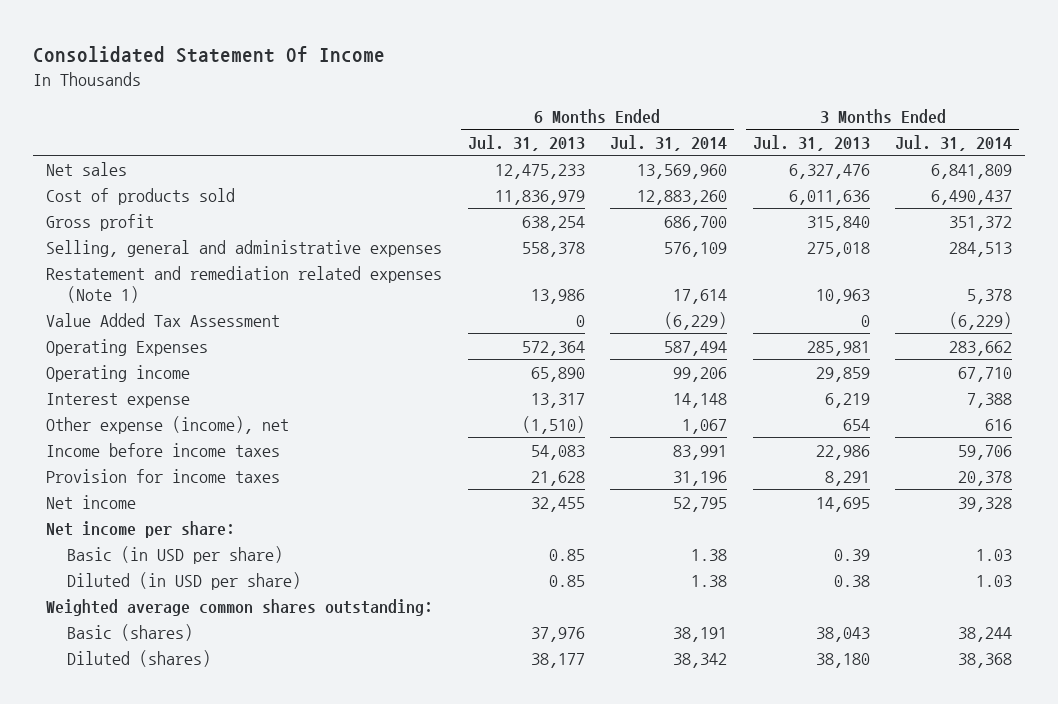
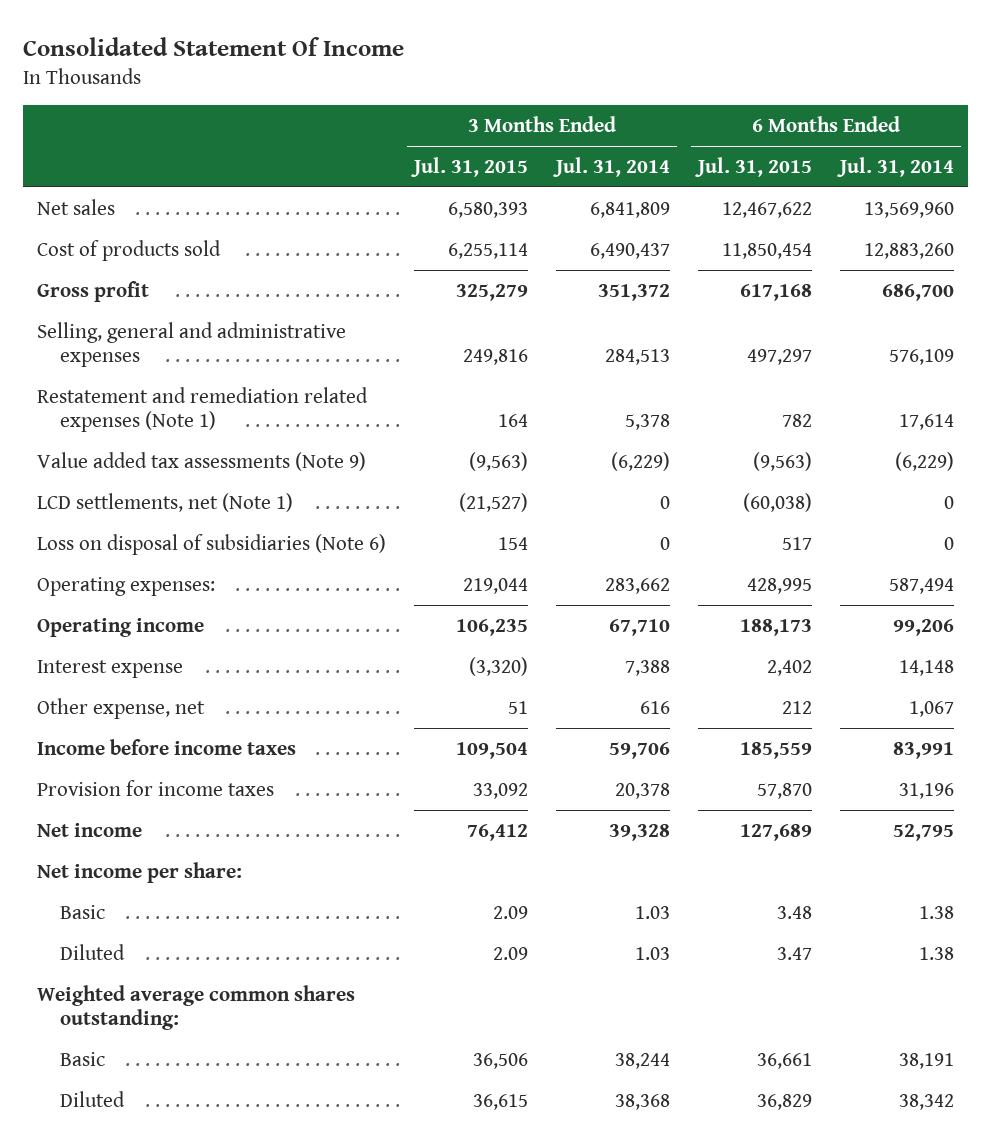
[467,134,585,151] Jul. 31, 2013 -> none
[752,134,870,151] Jul. 31, 2013 -> none
none -> [410,156,528,177] Jul. 31, 2015
none -> [694,156,812,177] Jul. 31, 2015
[46,312,281,327] Value Added Tax Assessment -> [36,451,366,471] Value added tax assessments (Note 9)
none -> [36,492,293,512] LCD settlements, net (Note 1)
none -> [36,533,386,555] Loss on disposal of subsidiaries (Note 6)
[46,338,209,356] Operating Expenses -> [36,576,215,596] Operating expenses:
[46,415,290,434] Other expense (income), net -> [36,697,205,719] Other expense, net
[67,545,284,564] Basic (in USD per share) -> [60,904,106,919] Basic
[67,571,302,590] Diluted (in USD per share) -> [60,943,126,960] Diluted
[67,623,194,641] Basic (shares) -> [60,1051,106,1066] Basic
[67,649,212,667] Diluted (shares) -> [60,1090,126,1107] Diluted

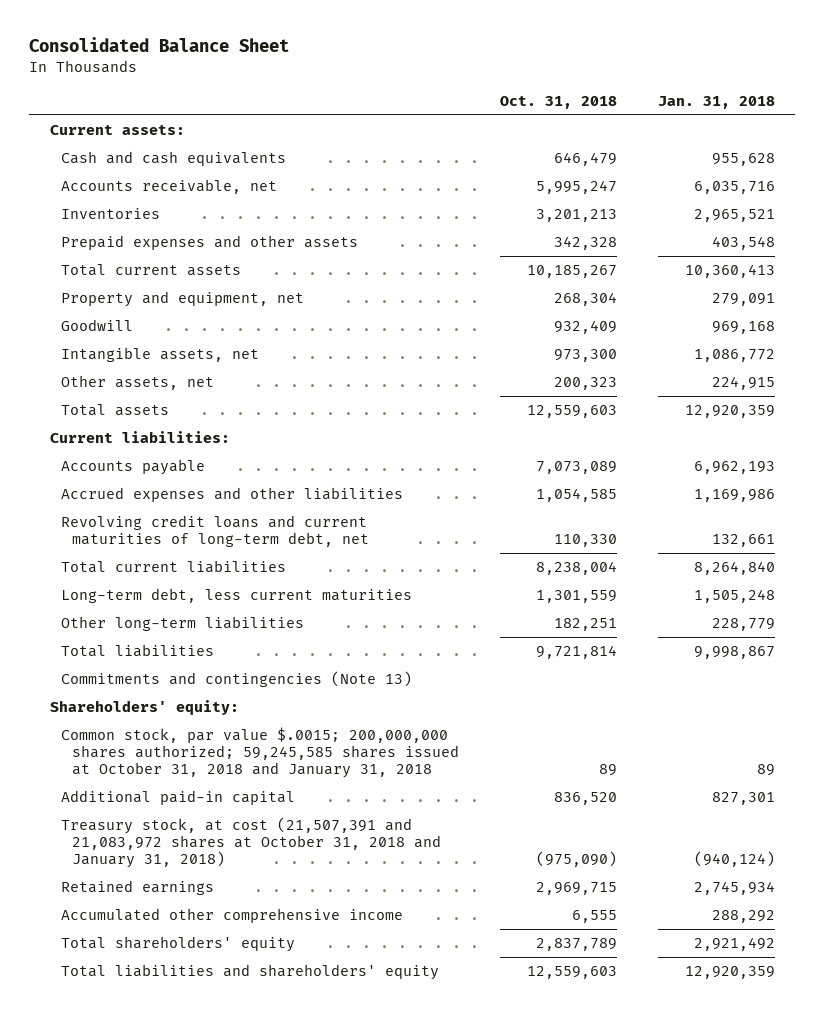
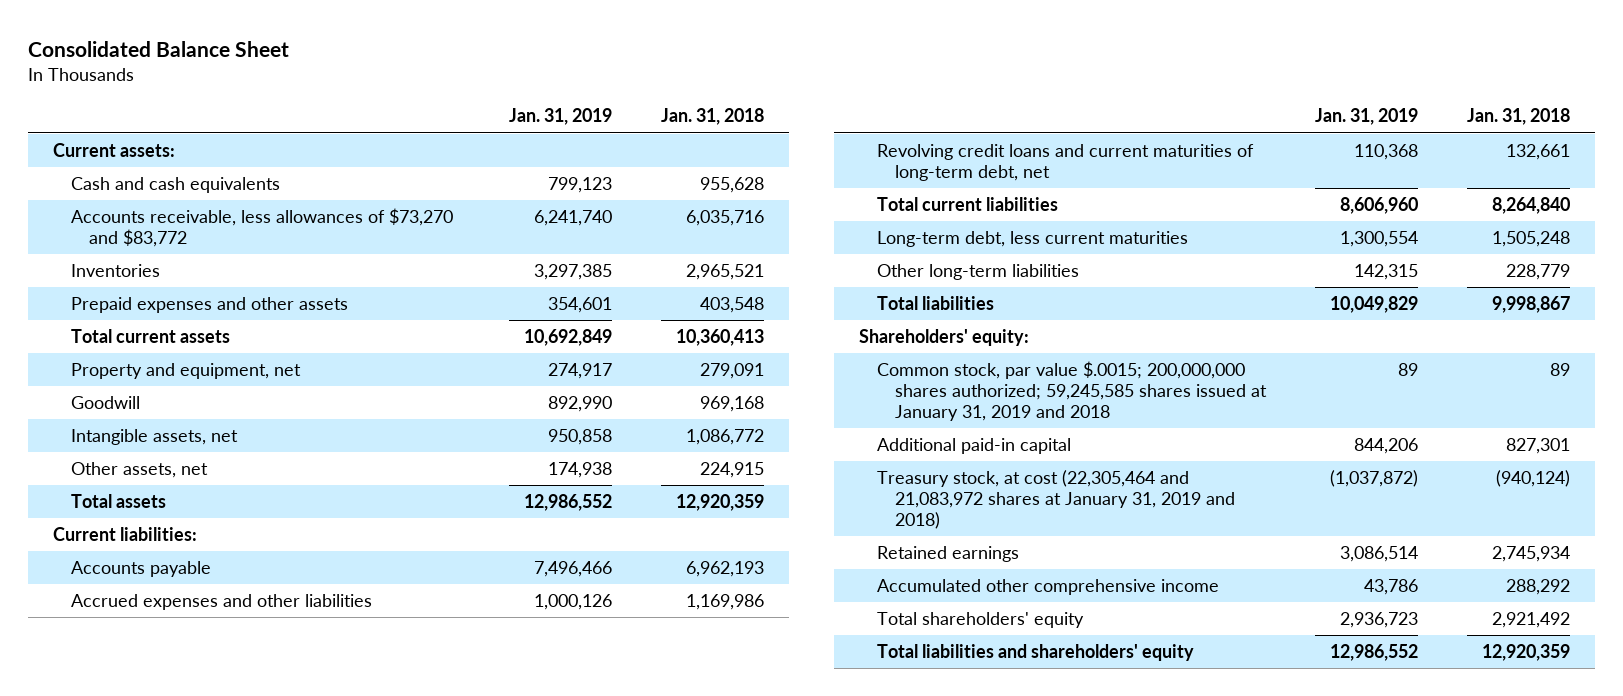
[499,95,617,109] Oct. 31, 2018 -> none
none -> [508,108,612,126] Jan. 31, 2019
[60,179,277,195] Accounts receivable, net -> [70,208,453,248] Accounts receivable, less allowances of $73,270 and $83,772
[60,671,412,688] Commitments and contingencies (Note 13) -> none
[60,727,460,779] Common stock, par value $.0015; 200,000,000 shares authorized; 59,245,585 shares issued at October 31, 2018 and January 31, 2018 -> [876,361,1267,422] Common stock, par value $.0015; 200,000,000 shares authorized; 59,245,585 shares issued at January 31, 2019 and 2018
[60,817,442,869] Treasury stock, at cost (21,507,391 and 21,083,972 shares at October 31, 2018 and January 31, 2018) -> [876,470,1235,530] Treasury stock, at cost (22,305,464 and 21,083,972 shares at January 31, 2019 and 2018)

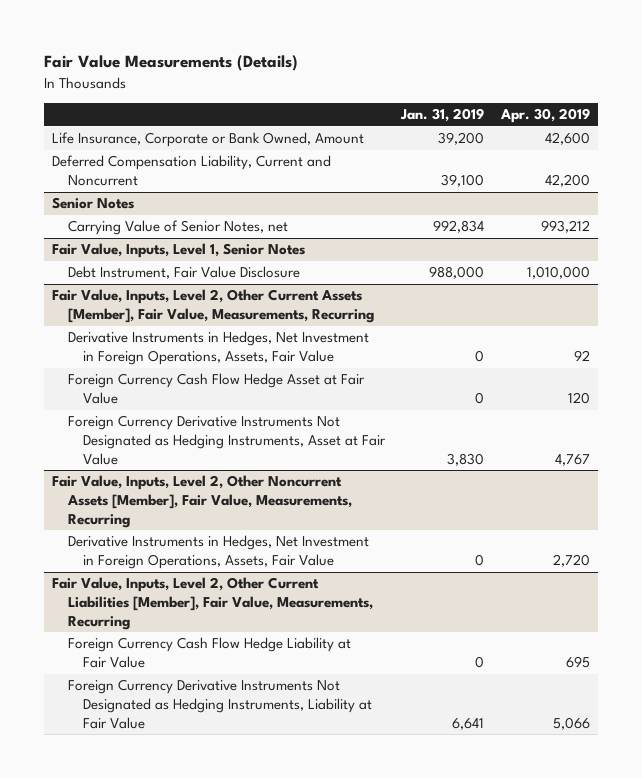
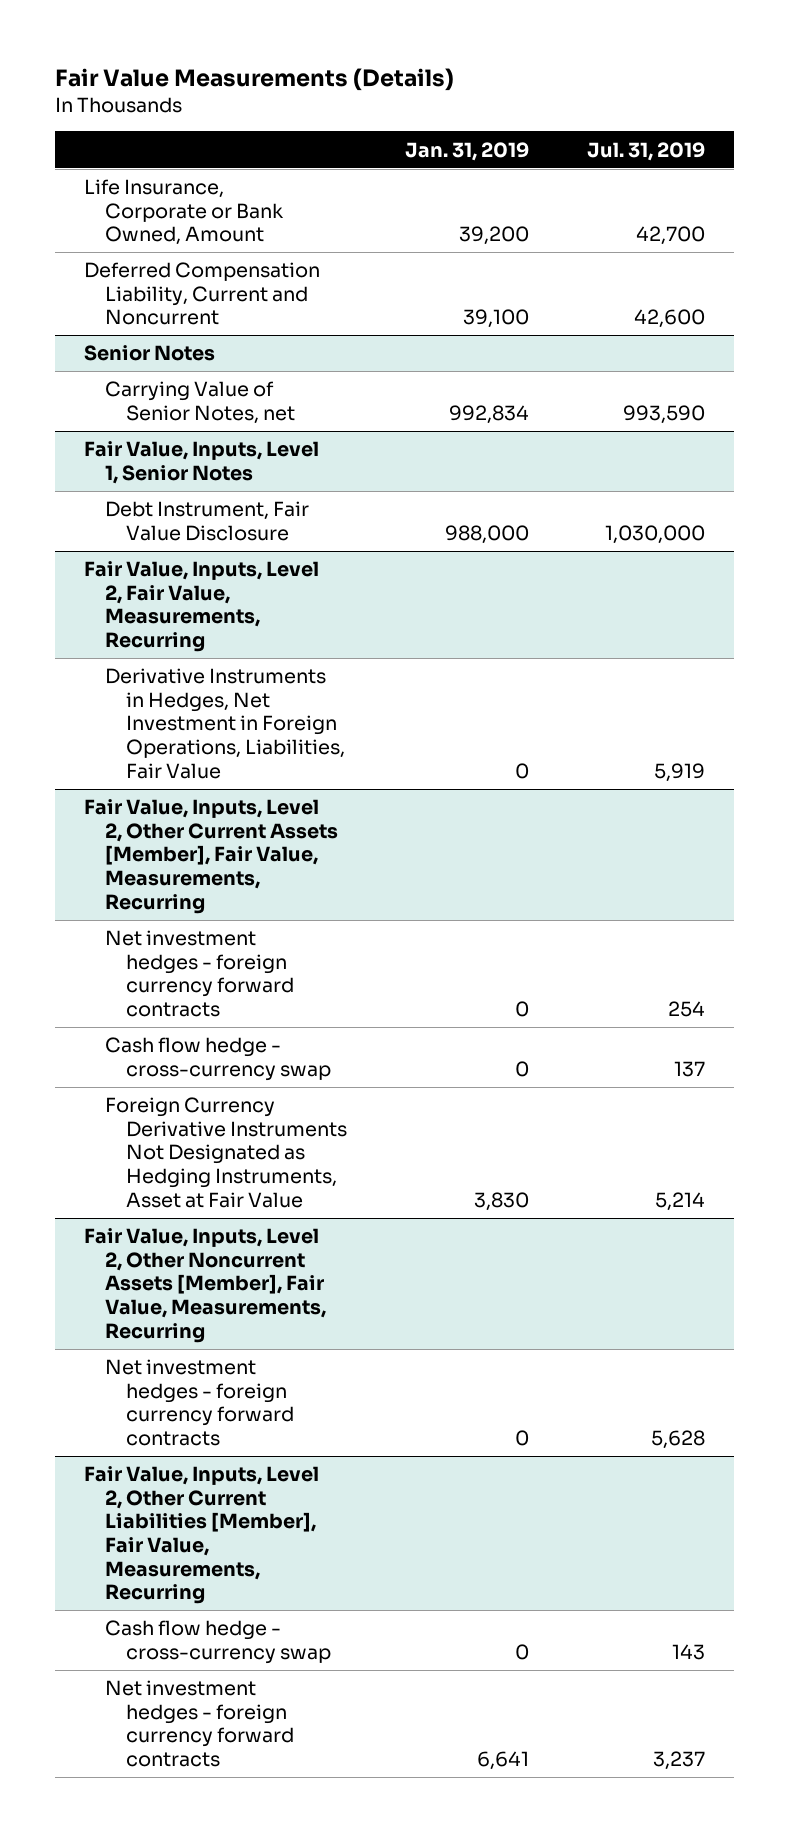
[499,107,590,123] Apr. 30, 2019 -> none
none -> [586,141,705,161] Jul. 31, 2019
none -> [84,561,320,653] Fair Value, Inputs, Level 2, Fair Value, Measurements, Recurring
none -> [105,668,345,779] Derivative Instruments in Hedges, Net Investment in Foreign Operations, Liabilities, Fair Value
[67,331,369,366] Derivative Instruments in Hedges, Net Investment in Foreign Operations, Assets, Fair Value -> [105,930,294,1018] Net investment hedges - foreign currency forward contracts
[67,373,365,405] Foreign Currency Cash Flow Hedge Asset at Fair Value -> [105,1037,331,1081] Cash flow hedge - cross-currency swap
[67,535,369,570] Derivative Instruments in Hedges, Net Investment in Foreign Operations, Assets, Fair Value -> [105,1359,294,1447] Net investment hedges - foreign currency forward contracts
[67,637,351,669] Foreign Currency Cash Flow Hedge Liability at Fair Value -> [105,1620,331,1664] Cash flow hedge - cross-currency swap
[67,679,373,729] Foreign Currency Derivative Instruments Not Designated as Hedging Instruments, Liability at Fair Value -> [105,1680,294,1768] Net investment hedges - foreign currency forward contracts

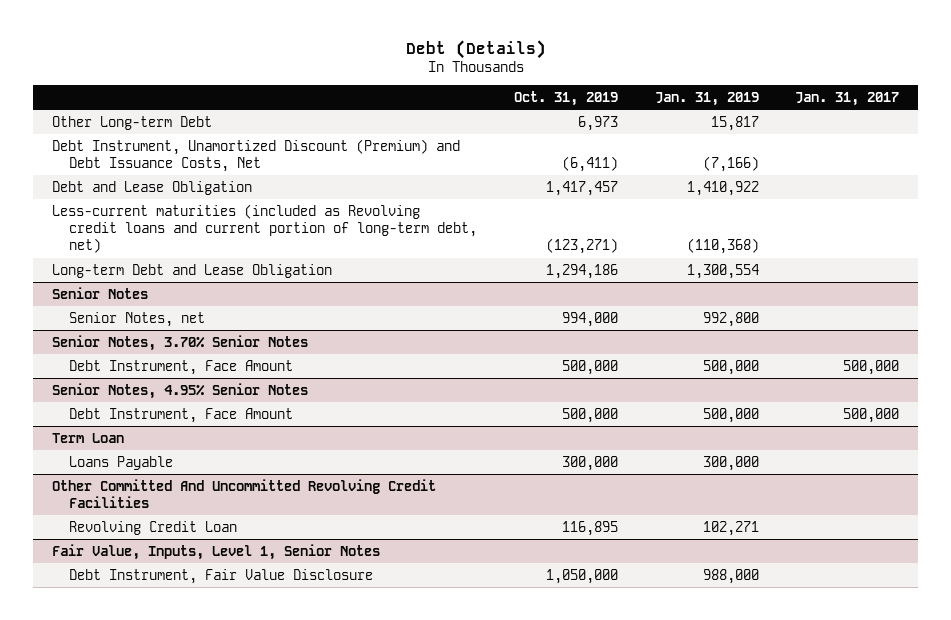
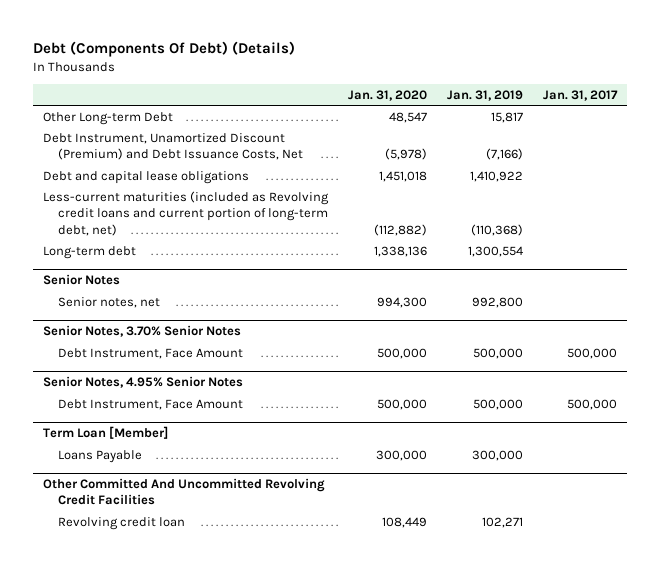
[405,39,546,59] Debt (Details) -> [32,41,295,58] Debt (Components Of Debt) (Details)
[513,90,618,106] Oct. 31, 2019 -> none
none -> [348,89,428,101] Jan. 31, 2020
[51,180,252,195] Debt and Lease Obligation -> [42,170,249,184] Debt and capital lease obligations
[51,263,332,278] Long-term Debt and Lease Obligation -> [42,245,136,259] Long-term debt
[68,311,205,327] Senior Notes, net -> [58,296,161,308] Senior notes, net
[51,432,124,443] Term Loan -> [42,426,168,440] Term Loan [Member]
[51,543,380,560] Fair Value, Inputs, Level 1, Senior Notes -> none
[68,568,373,584] Debt Instrument, Fair Value Disclosure -> none
[68,520,237,535] Revolving Credit Loan -> [58,516,186,530] Revolving credit loan

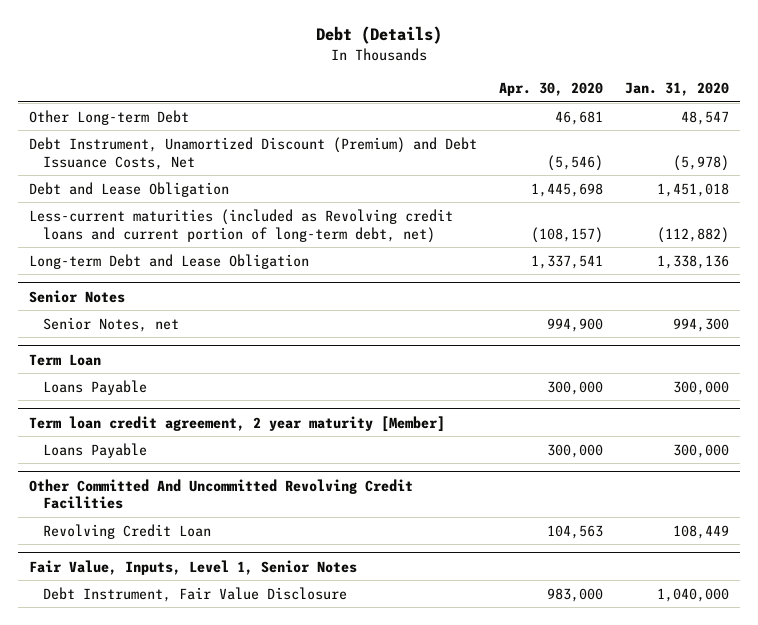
[32,41,295,58] Debt (Components Of Debt) (Details) -> [315,26,442,45] Debt (Details)
[446,89,523,101] Jan. 31, 2019 -> none
[542,89,618,101] Jan. 31, 2017 -> none
none -> [498,81,603,96] Apr. 30, 2020
[42,170,249,184] Debt and capital lease obligations -> [28,181,229,197] Debt and Lease Obligation
[42,245,136,259] Long-term debt -> [28,253,309,269] Long-term Debt and Lease Obligation
[42,325,241,338] Senior Notes, 3.70% Senior Notes -> none
[58,347,244,359] Debt Instrument, Face Amount -> none
[42,376,243,389] Senior Notes, 4.95% Senior Notes -> none
[58,398,244,410] Debt Instrument, Face Amount -> none
[58,296,161,308] Senior notes, net -> [42,316,179,332] Senior Notes, net
[42,426,168,440] Term Loan [Member] -> [28,353,101,366] Term Loan
none -> [28,415,445,432] Term loan credit agreement, 2 year maturity [Member]
none -> [42,442,147,458] Loans Payable
[58,516,186,530] Revolving credit loan -> [42,523,211,539] Revolving Credit Loan
none -> [28,559,357,575] Fair Value, Inputs, Level 1, Senior Notes
none -> [42,586,347,602] Debt Instrument, Fair Value Disclosure

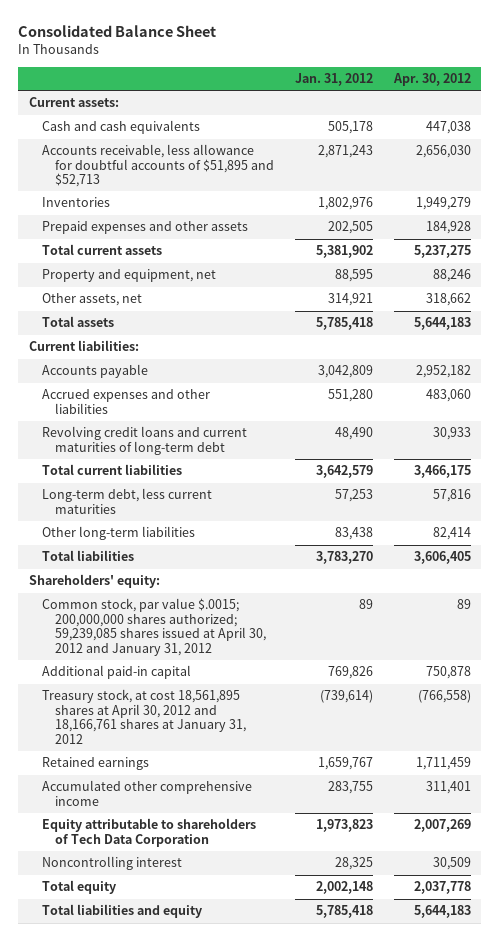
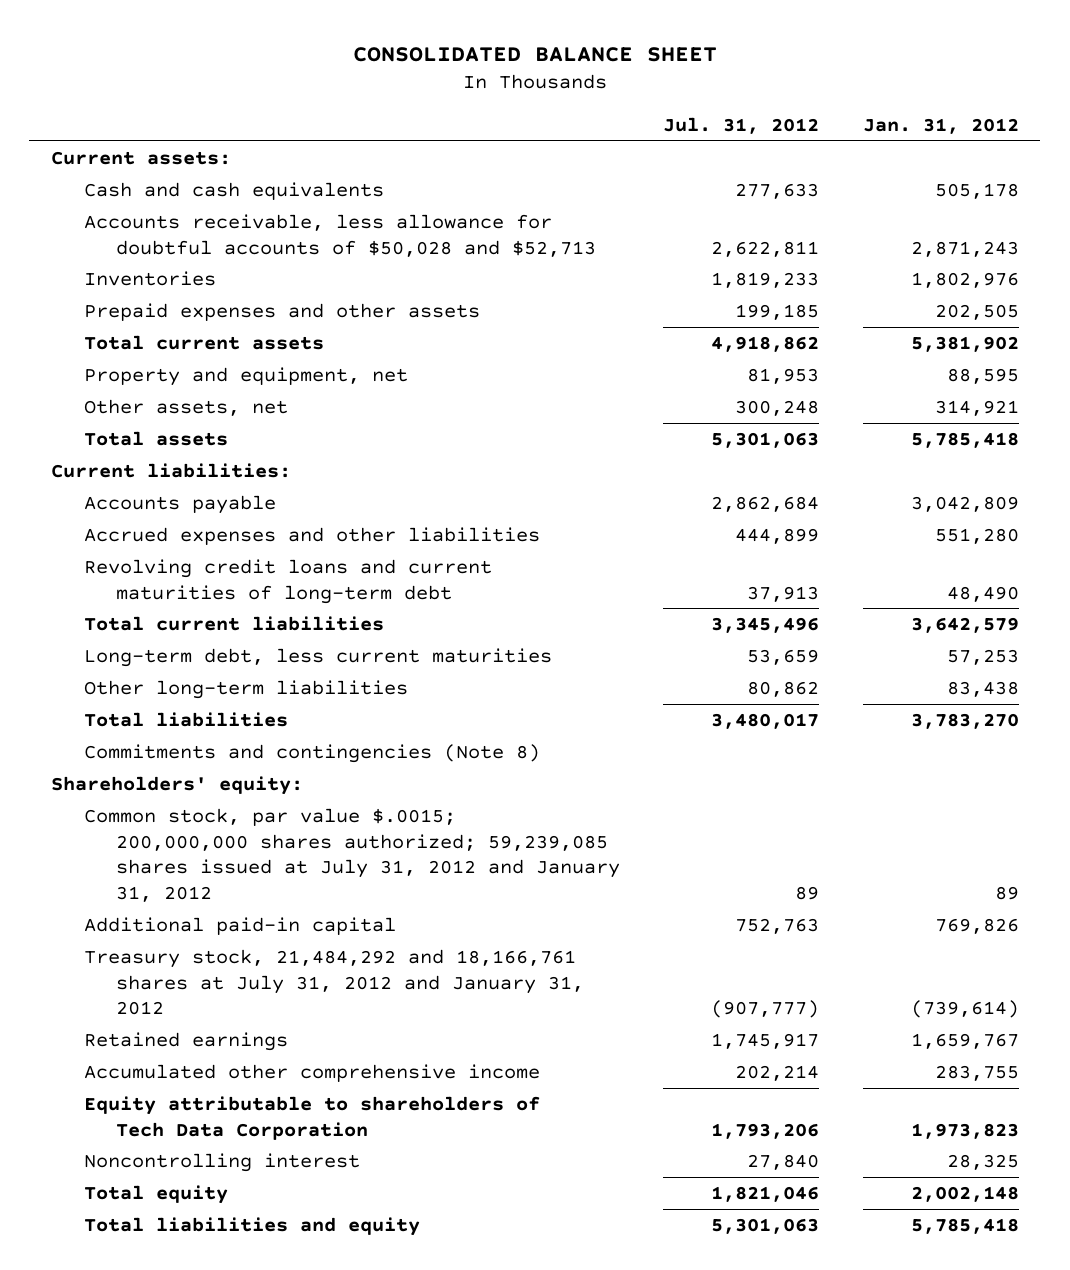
[18,25,217,38] Consolidated Balance Sheet -> [352,46,717,62] CONSOLIDATED BALANCE SHEET
[392,73,471,87] Apr. 30, 2012 -> none
none -> [663,116,820,134] Jul. 31, 2012
[41,144,274,188] Accounts receivable, less allowance for doubtful accounts of $51,895 and $52,713 -> [83,213,597,257] Accounts receivable, less allowance for doubtful accounts of $50,028 and $52,713
none -> [83,743,540,763] Commitments and contingencies (Note 8)
[41,598,266,656] Common stock, par value $.0015; 200,000,000 shares authorized; 59,239,085 shares issued at April 30, 2012 and January 31, 2012 -> [83,807,621,902] Common stock, par value $.0015; 200,000,000 shares authorized; 59,239,085 shares issued at July 31, 2012 and January 31, 2012
[41,689,246,744] Treasury stock, at cost 18,561,895 shares at April 30, 2012 and 18,166,761 shares at January 31, 2012 -> [83,948,585,1016] Treasury stock, 21,484,292 and 18,166,761 shares at July 31, 2012 and January 31, 2012

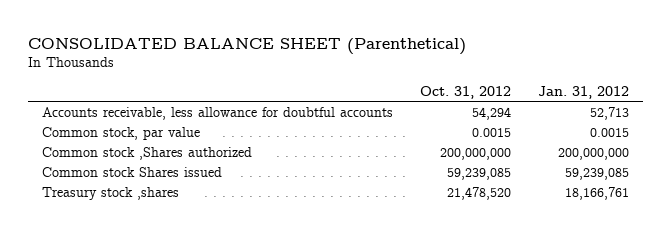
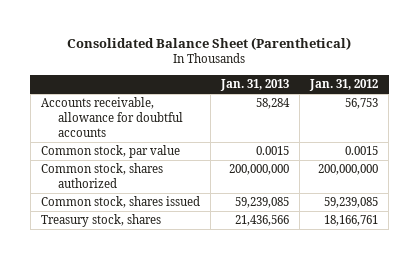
[28,38,467,56] CONSOLIDATED BALANCE SHEET (Parenthetical) -> [67,36,352,50] Consolidated Balance Sheet (Parenthetical)
[419,85,511,99] Oct. 31, 2012 -> none
none -> [219,78,289,91] Jan. 31, 2013
[41,106,393,120] Accounts receivable, less allowance for doubtful accounts -> [40,97,183,137] Accounts receivable, allowance for doubtful accounts
[590,106,630,120] 52,713 -> [345,98,379,110] 56,753
[41,146,252,160] Common stock ,Shares authorized -> [40,163,163,188] Common stock, shares authorized
[41,166,222,177] Common stock Shares issued -> [40,196,200,209] Common stock, shares issued
[41,186,179,200] Treasury stock ,shares -> [40,214,161,228] Treasury stock, shares

